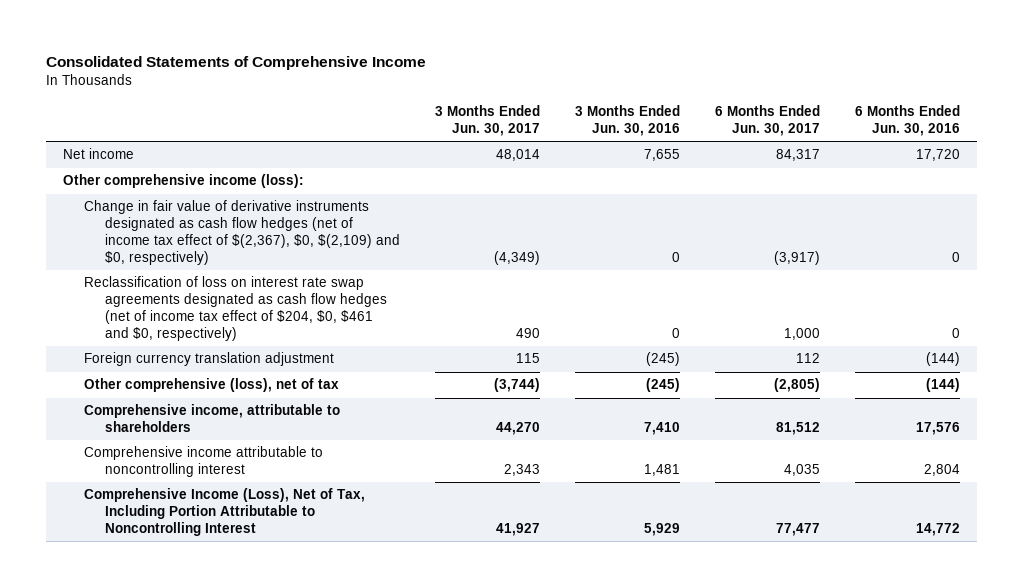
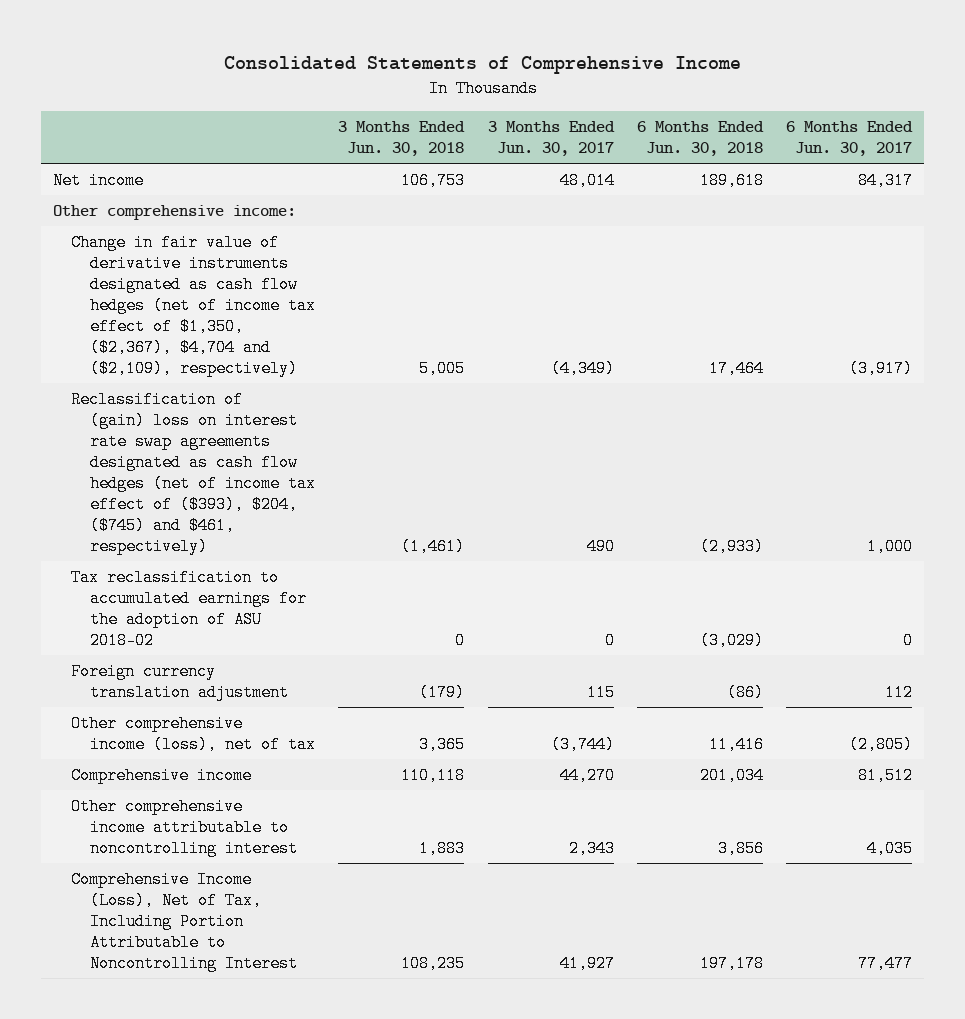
[574,105,680,137] 3 Months Ended Jun. 30, 2016 -> none
[854,105,960,137] 6 Months Ended Jun. 30, 2016 -> none
none -> [338,121,466,156] 3 Months Ended Jun. 30, 2018
none -> [636,121,764,156] 6 Months Ended Jun. 30, 2018
[63,174,305,189] Other comprehensive income (loss): -> [52,205,296,221] Other comprehensive income:
[83,200,400,265] Change in fair value of derivative instruments designated as cash flow hedges (net of income tax effect of $(2,367), $0, $(2,109) and $0, respectively) -> [71,234,316,377] Change in fair value of derivative instruments designated as cash flow hedges (net of income tax effect of $1,350, ($2,367), $4,704 and ($2,109), respectively)
[83,276,387,341] Reclassification of loss on interest rate swap agreements designated as cash flow hedges (net of income tax effect of $204, $0, $461 and $0, respectively) -> [71,391,316,555] Reclassification of (gain) loss on interest rate swap agreements designated as cash flow hedges (net of income tax effect of ($393), $204, ($745) and $461, respectively)
none -> [71,569,307,649] Tax reclassification to accumulated earnings for the adoption of ASU 2018-02
[83,378,339,393] Other comprehensive (loss), net of tax -> [71,715,316,754] Other comprehensive income (loss), net of tax
[83,404,340,433] Comprehensive income, attributable to shareholders -> [71,767,253,785] Comprehensive income
[83,446,323,478] Comprehensive income attributable to noncontrolling interest -> [71,798,298,858] Other comprehensive income attributable to noncontrolling interest

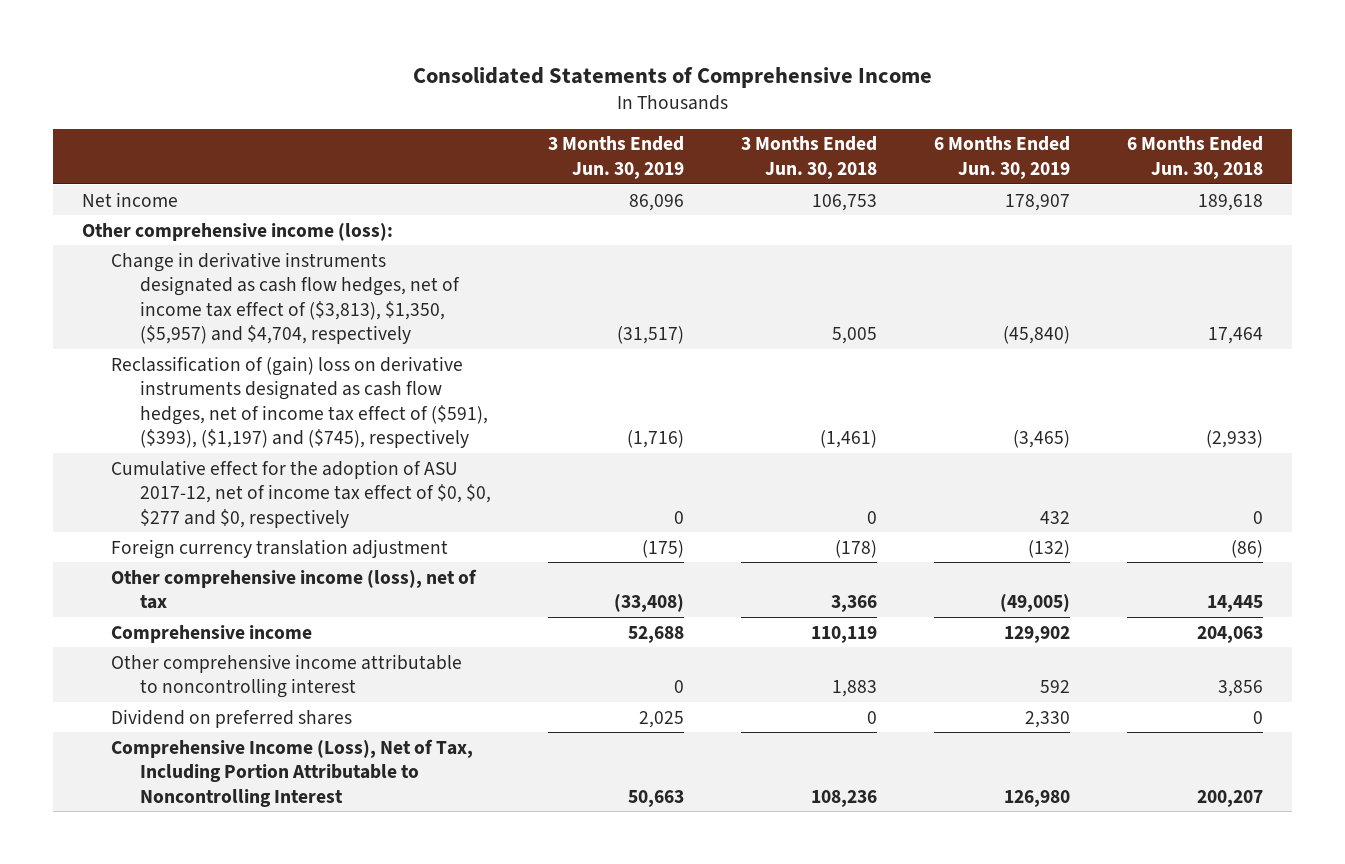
[487,121,615,156] 3 Months Ended Jun. 30, 2017 -> none
[786,121,914,156] 6 Months Ended Jun. 30, 2017 -> none
none -> [548,136,685,179] 3 Months Ended Jun. 30, 2019
none -> [934,136,1071,179] 6 Months Ended Jun. 30, 2019
[71,569,307,649] Tax reclassification to accumulated earnings for the adoption of ASU 2018-02 -> none
[52,205,296,221] Other comprehensive income: -> [81,222,393,241] Other comprehensive income (loss):
[71,234,316,377] Change in fair value of derivative instruments designated as cash flow hedges (net of income tax effect of $1,350, ($2,367), $4,704 and ($2,109), respectively) -> [110,251,461,345] Change in derivative instruments designated as cash flow hedges, net of income tax effect of ($3,813), $1,350, ($5,957) and $4,704, respectively
[71,391,316,555] Reclassification of (gain) loss on interest rate swap agreements designated as cash flow hedges (net of income tax effect of ($393), $204, ($745) and $461, respectively) -> [110,355,489,449] Reclassification of (gain) loss on derivative instruments designated as cash flow hedges, net of income tax effect of ($591), ($393), ($1,197) and ($745), respectively
none -> [110,459,492,528] Cumulative effect for the adoption of ASU 2017-12, net of income tax effect of $0, $0, $277 and $0, respectively
[419,684,466,702] (179) -> [835,539,878,558] (178)
[419,736,466,754] 3,365 -> [831,595,878,613] 3,366
[708,736,764,754] 11,416 -> [1207,595,1264,613] 14,445
[401,767,466,785] 110,118 -> [811,625,878,643] 110,119
[699,767,764,785] 201,034 -> [1197,625,1264,643] 204,063
none -> [110,708,352,728] Dividend on preferred shares
[401,954,466,972] 108,235 -> [811,789,878,807] 108,236
[699,954,764,972] 197,178 -> [1197,789,1264,807] 200,207

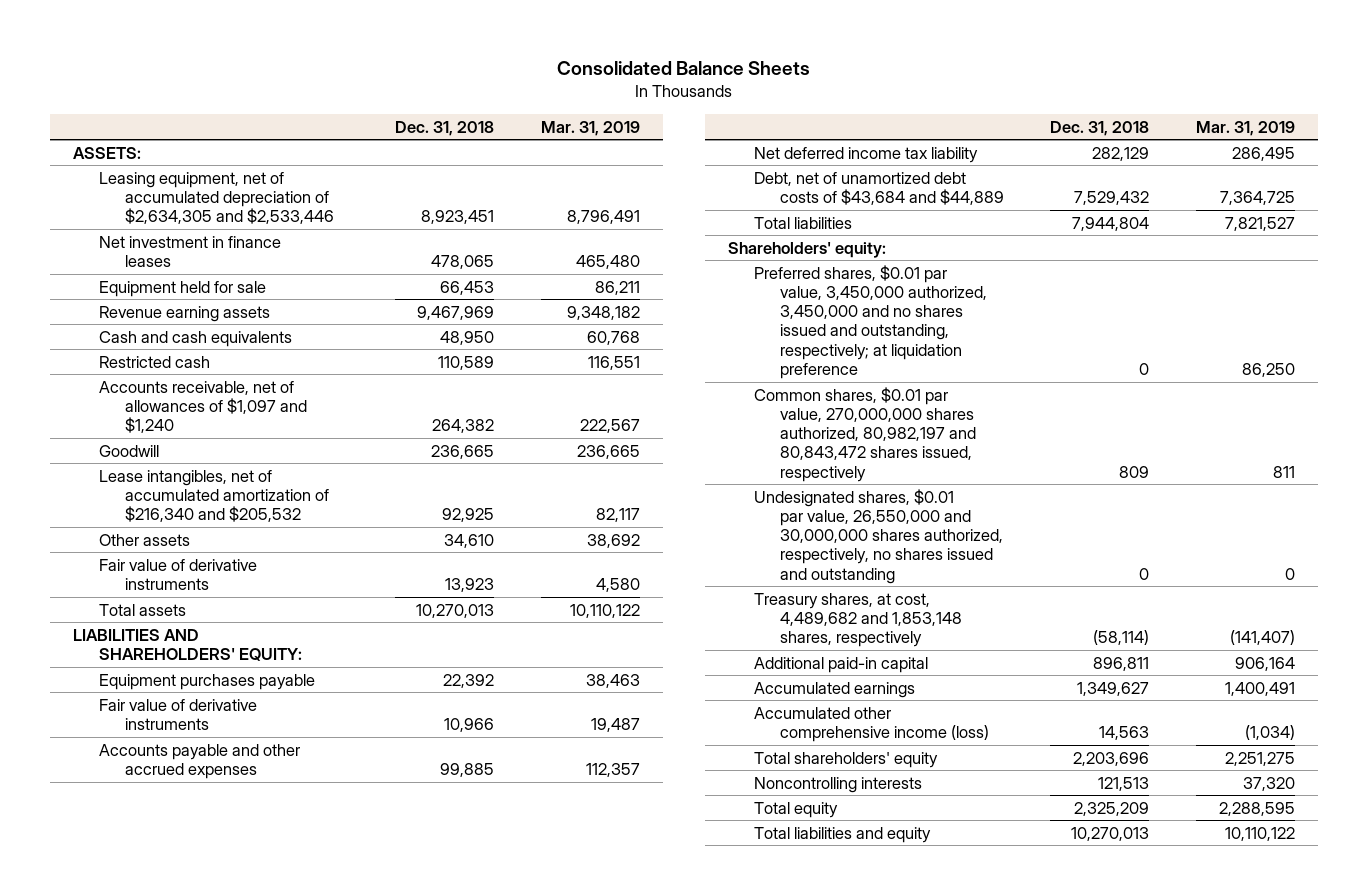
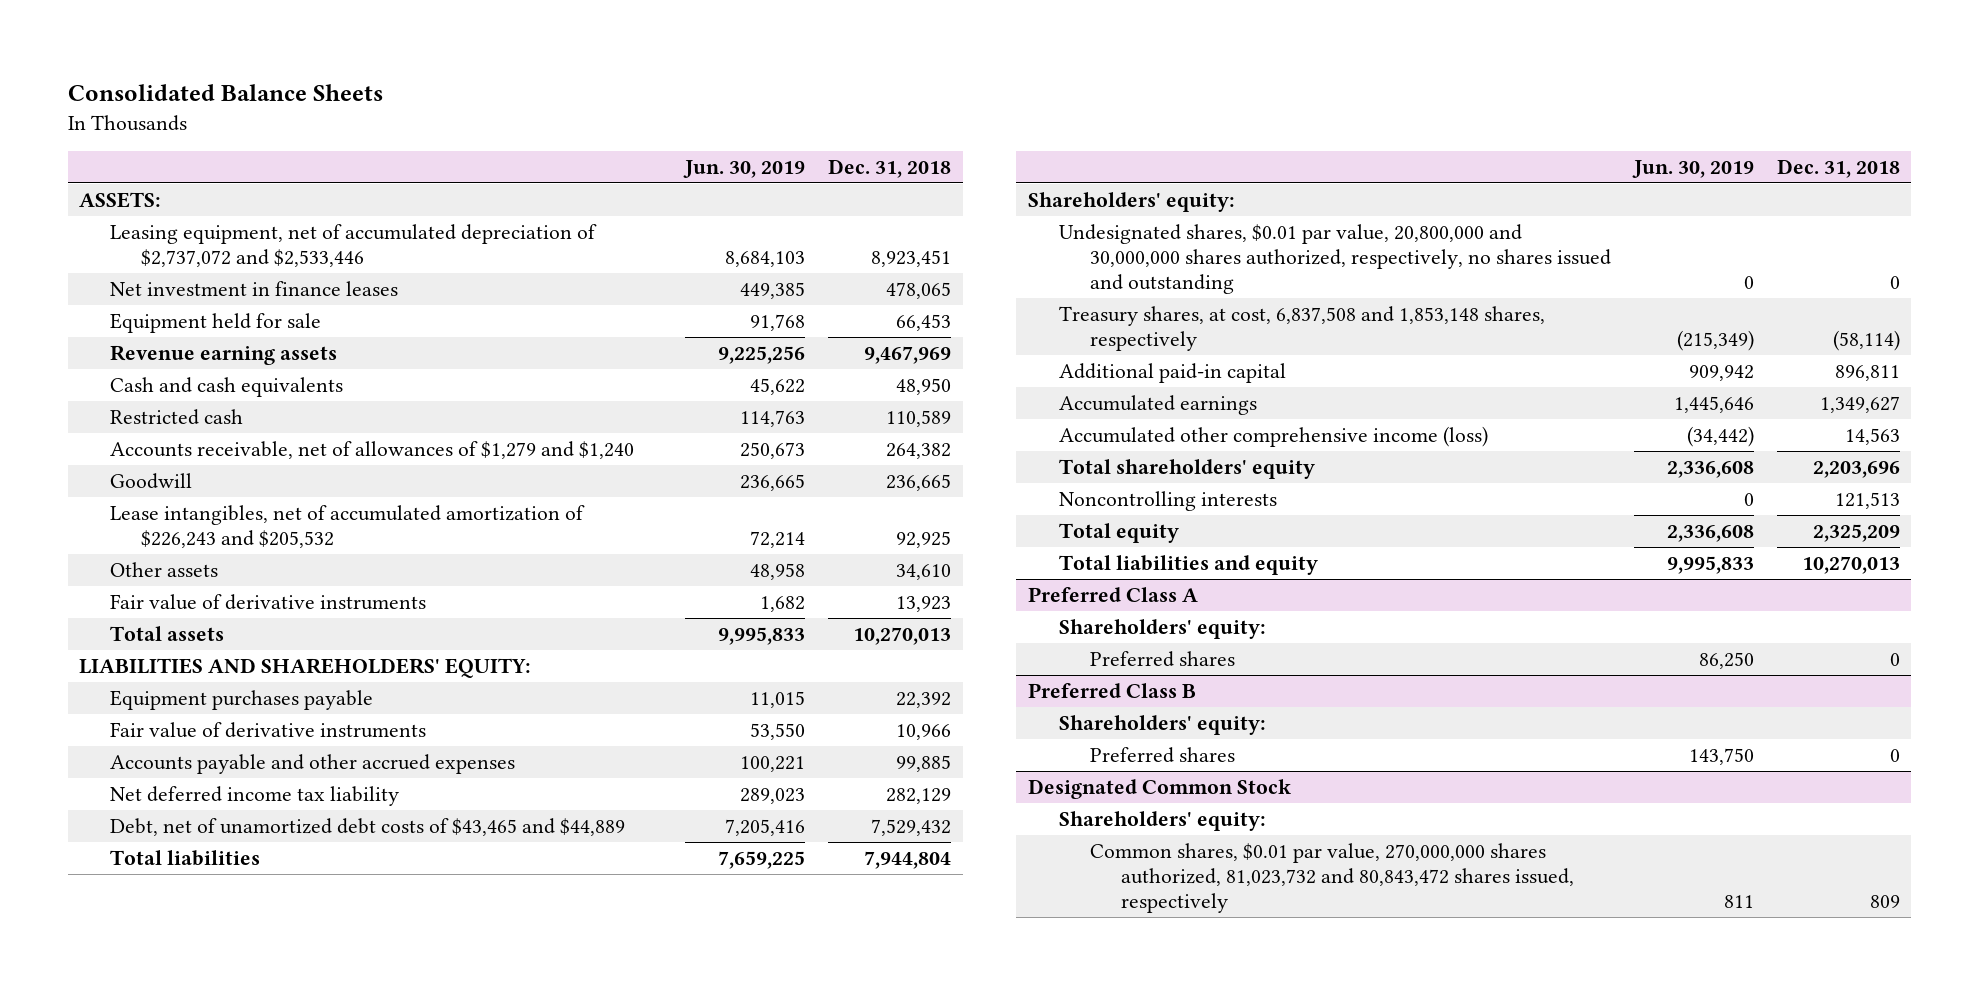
[541,120,641,136] Mar. 31, 2019 -> none
none -> [683,160,806,179] Jun. 30, 2019
[98,171,334,225] Leasing equipment, net of accumulated depreciation of $2,634,305 and $2,533,446 -> [110,223,598,267] Leasing equipment, net of accumulated depreciation of $2,737,072 and $2,533,446
[98,380,307,434] Accounts receivable, net of allowances of $1,097 and $1,240 -> [110,440,635,459] Accounts receivable, net of allowances of $1,279 and $1,240
[98,469,329,523] Lease intangibles, net of accumulated amortization of $216,340 and $205,532 -> [110,504,586,548] Lease intangibles, net of accumulated amortization of $226,243 and $205,532
[753,171,1004,205] Debt, net of unamortized debt costs of $43,684 and $44,889 -> [110,817,626,836] Debt, net of unamortized debt costs of $43,465 and $44,889
[753,264,987,379] Preferred shares, $0.01 par value, 3,450,000 authorized, 3,450,000 and no shares issued and outstanding, respectively; at liquidation preference -> none
[753,386,976,482] Common shares, $0.01 par value, 270,000,000 shares authorized, 80,982,197 and 80,843,472 shares issued, respectively -> none
[753,488,1003,584] Undesignated shares, $0.01 par value, 26,550,000 and 30,000,000 shares authorized, respectively, no shares issued and outstanding -> [1058,223,1611,294] Undesignated shares, $0.01 par value, 20,800,000 and 30,000,000 shares authorized, respectively, no shares issued and outstanding
[753,592,962,648] Treasury shares, at cost, 4,489,682 and 1,853,148 shares, respectively -> [1058,305,1545,351] Treasury shares, at cost, 6,837,508 and 1,853,148 shares, respectively
none -> [1027,586,1198,602] Preferred Class A
none -> [1058,618,1266,639] Shareholders' equity:
none -> [1089,650,1235,667] Preferred shares
none -> [1027,682,1196,698] Preferred Class B
none -> [1058,714,1266,735] Shareholders' equity:
none -> [1089,746,1235,763] Preferred shares
none -> [1027,778,1291,799] Designated Common Stock
none -> [1058,810,1266,831] Shareholders' equity:
none -> [1089,842,1575,913] Common shares, $0.01 par value, 270,000,000 shares authorized, 81,023,732 and 80,843,472 shares issued, respectively

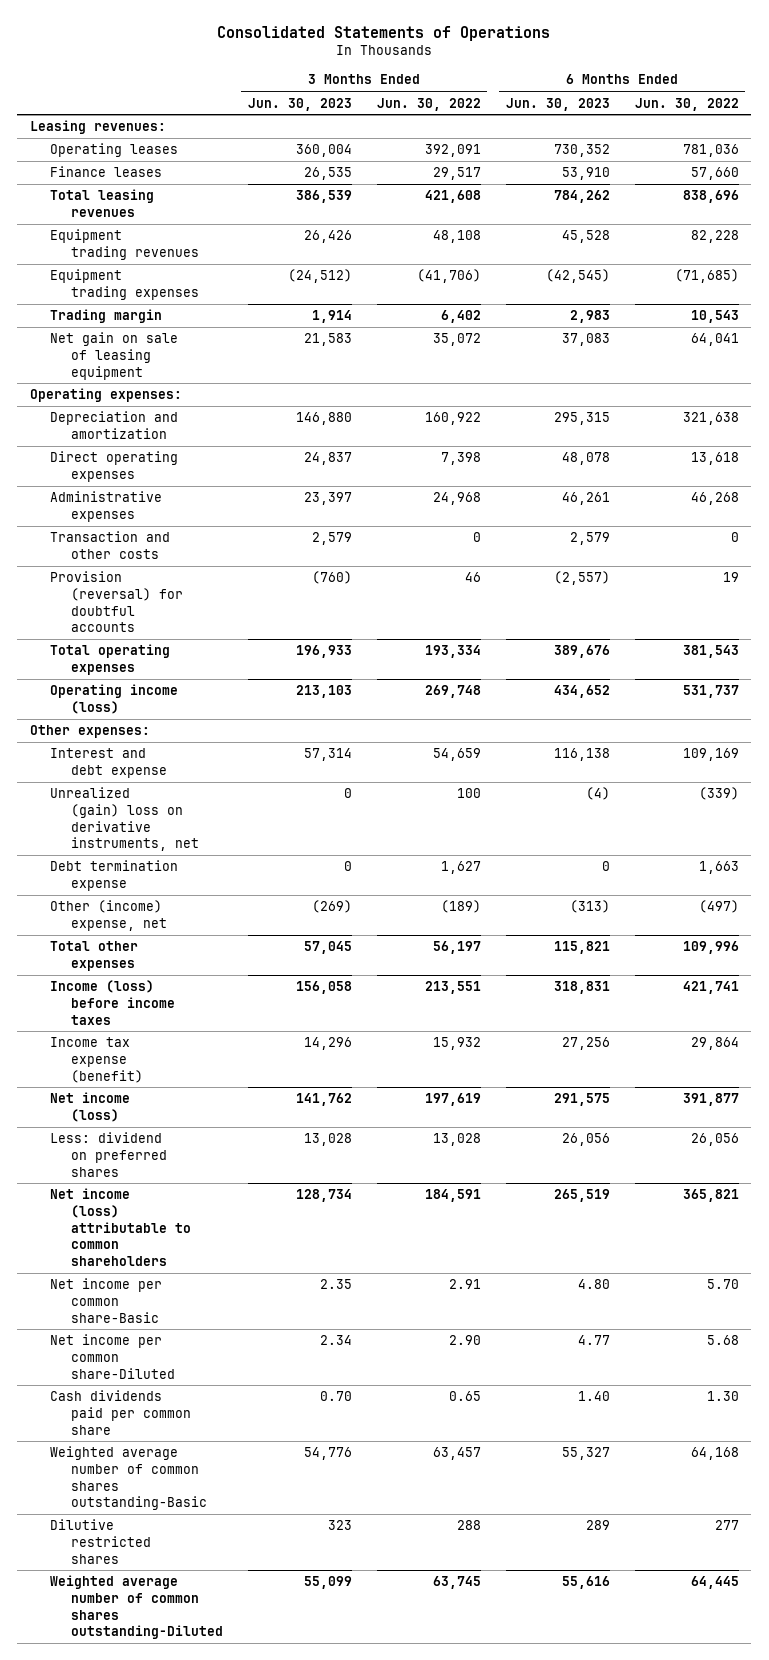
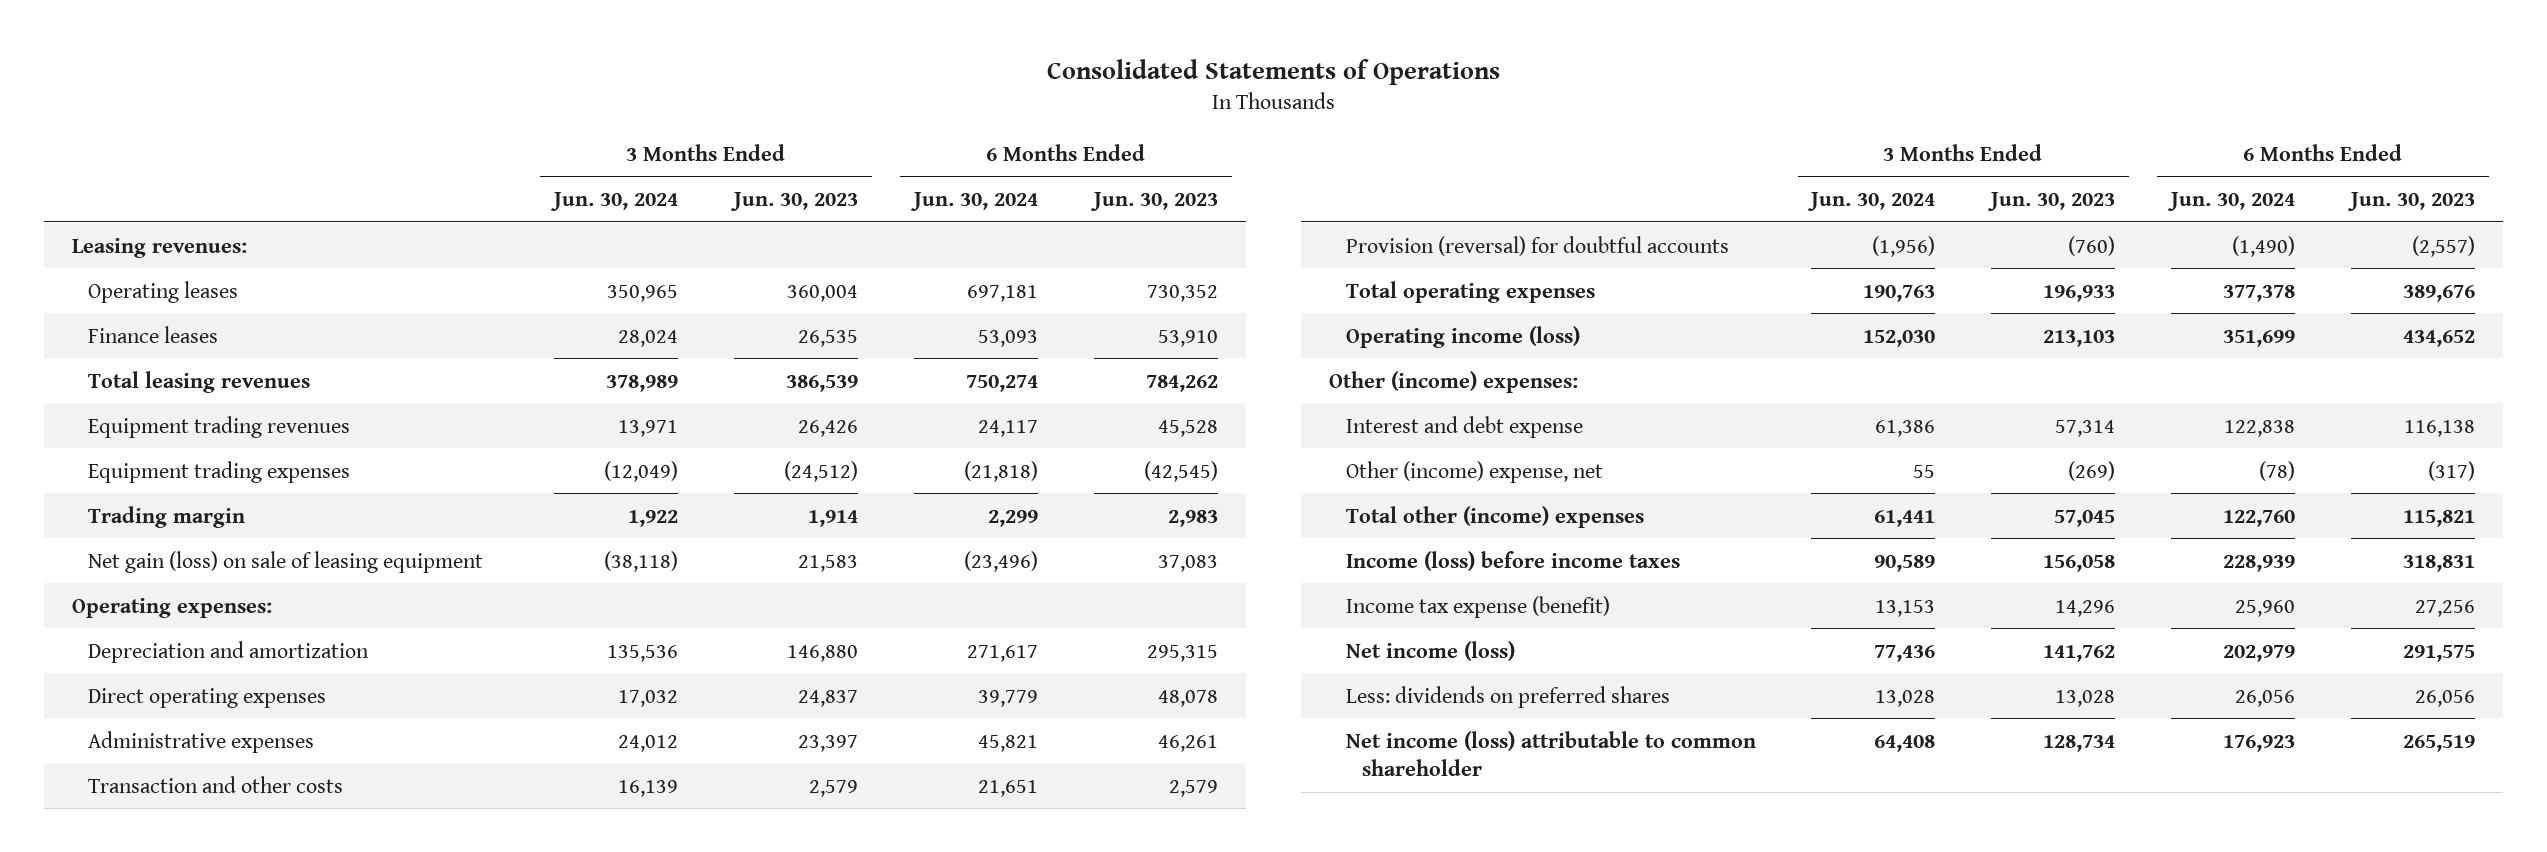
[376,97,481,111] Jun. 30, 2022 -> none
[634,97,739,111] Jun. 30, 2022 -> none
none -> [550,191,679,211] Jun. 30, 2024
none -> [909,191,1038,211] Jun. 30, 2024
[50,332,179,380] Net gain on sale of leasing equipment -> [88,550,484,573] Net gain (loss) on sale of leasing equipment
[29,725,150,739] Other expenses: -> [1329,370,1579,393] Other (income) expenses:
[50,787,199,852] Unrealized (gain) loss on derivative instruments, net -> none
[50,860,179,891] Debt termination expense -> none
[569,900,610,914] (313) -> [2428,460,2476,481] (317)
[50,941,139,971] Total other expenses -> [1345,505,1644,528] Total other (income) expenses
[50,1278,163,1323] Net income per common share-Basic -> none
[50,1334,175,1379] Net income per common share-Diluted -> none
[50,1390,191,1435] Cash dividends paid per common share -> none
[50,1446,207,1511] Weighted average number of common shares outstanding-Basic -> none
[50,1519,151,1564] Dilutive restricted shares -> none
[50,1575,223,1640] Weighted average number of common shares outstanding-Diluted -> none
[50,1132,167,1177] Less: dividend on preferred shares -> [1345,685,1670,708] Less: dividends on preferred shares
[50,1188,191,1266] Net income (loss) attributable to common shareholders -> [1345,730,1756,777] Net income (loss) attributable to common shareholder

